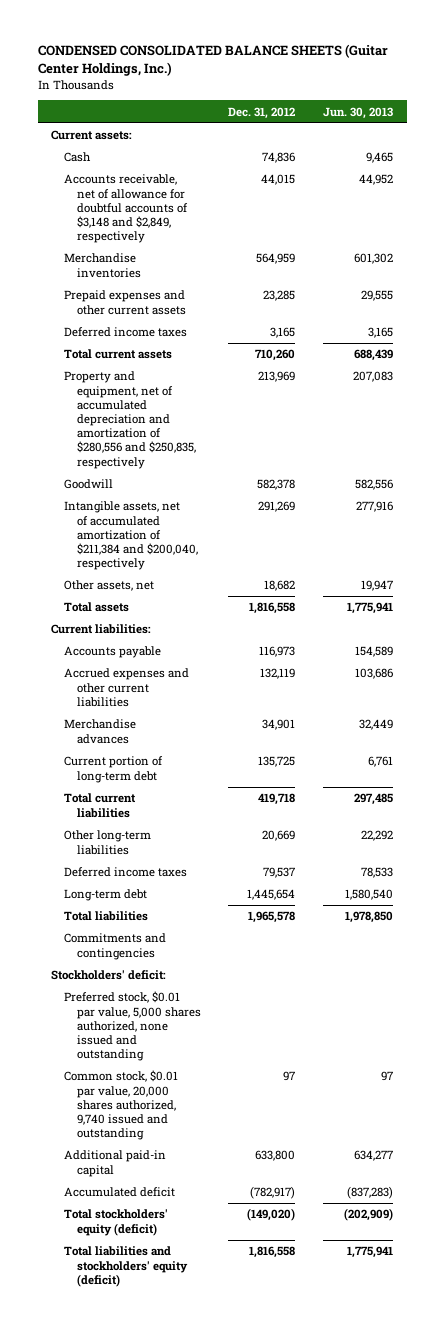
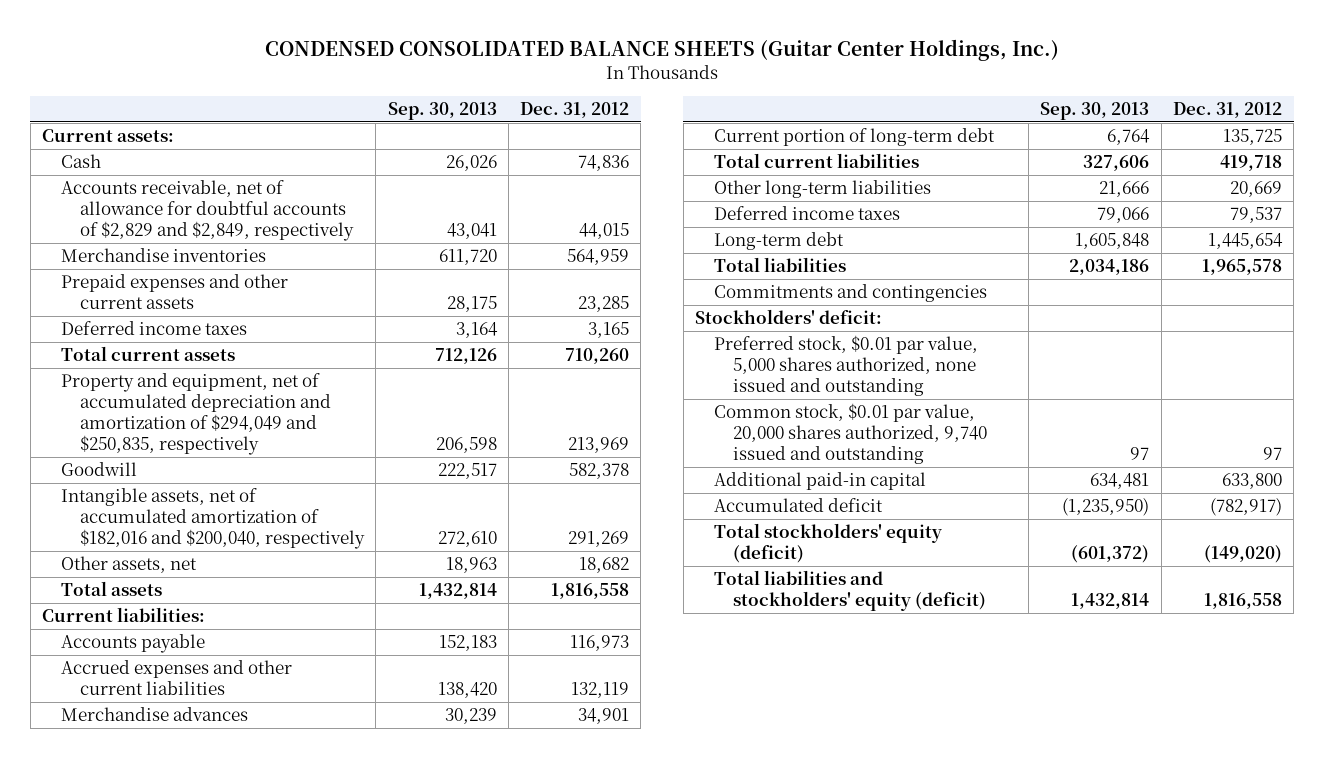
[322,106,393,119] Jun. 30, 2013 -> none
none -> [387,102,497,121] Sep. 30, 2013
[64,174,188,244] Accounts receivable, net of allowance for doubtful accounts of $3,148 and $2,849, respectively -> [60,180,354,242] Accounts receivable, net of allowance for doubtful accounts of $2,829 and $2,849, respectively
[64,371,196,469] Property and equipment, net of accumulated depreciation and amortization of $280,556 and $250,835, respectively -> [60,373,331,456] Property and equipment, net of accumulated depreciation and amortization of $294,049 and $250,835, respectively
[64,501,198,571] Intangible assets, net of accumulated amortization of $211,384 and $200,040, respectively -> [60,488,365,550] Intangible assets, net of accumulated amortization of $182,016 and $200,040, respectively

